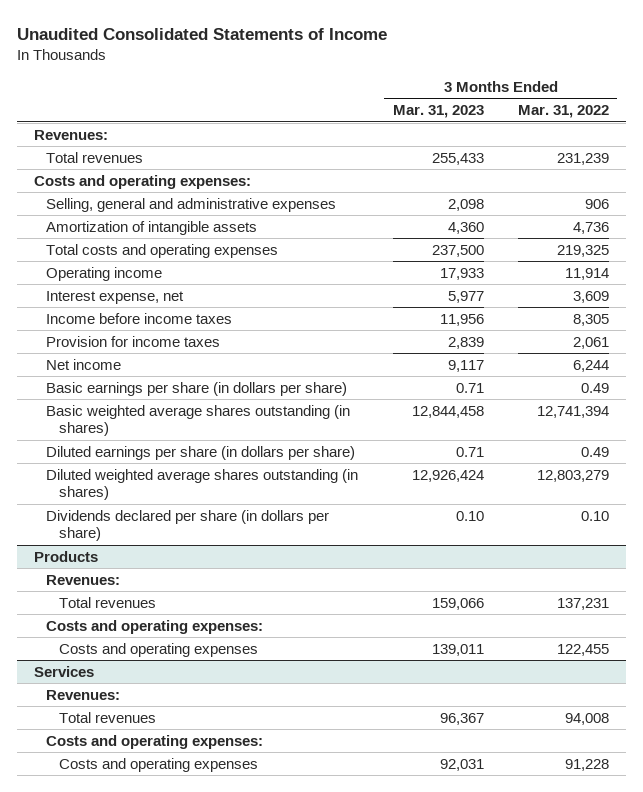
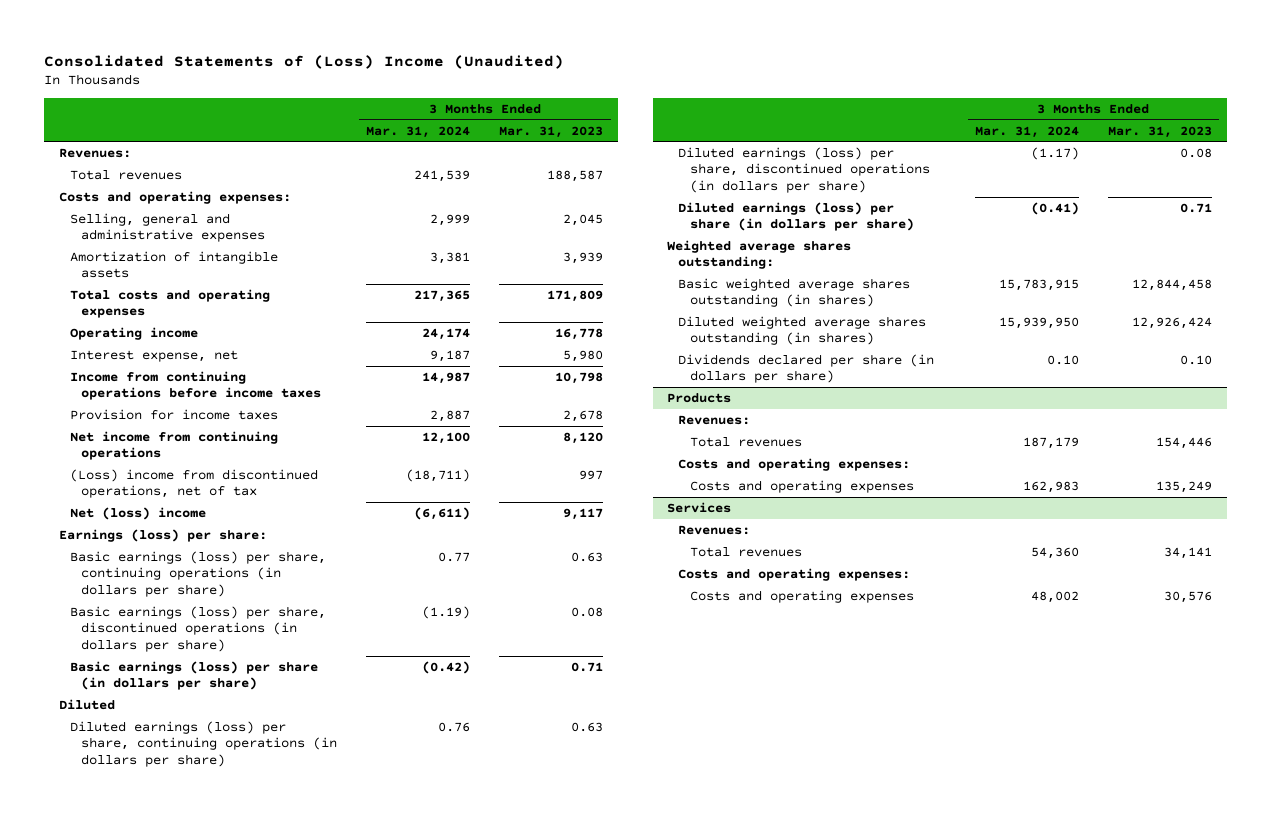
[16,28,387,41] Unaudited Consolidated Statements of Income -> [44,54,565,69] Consolidated Statements of (Loss) Income (Unaudited)
[517,105,609,119] Mar. 31, 2022 -> none
none -> [366,125,471,138] Mar. 31, 2024
[431,152,484,165] 255,433 -> [547,169,604,182] 188,587
[447,198,484,211] 2,098 -> [563,213,604,226] 2,045
[447,221,484,234] 4,360 -> [563,251,604,264] 3,939
[431,244,484,257] 237,500 -> [547,289,604,302] 171,809
[439,267,484,280] 17,933 -> [555,327,604,340] 16,778
[447,290,484,303] 5,977 -> [563,349,604,362] 5,980
[46,312,233,324] Income before income taxes -> [69,370,322,401] Income from continuing operations before income taxes
[439,313,484,326] 11,956 -> [555,371,604,384] 10,798
[447,336,484,349] 2,839 -> [563,409,604,422] 2,678
none -> [69,430,278,461] Net income from continuing operations
none -> [69,468,318,499] (Loss) income from discontinued operations, net of tax
[46,358,122,370] Net income -> [69,506,206,520] Net (loss) income
none -> [58,528,267,542] Earnings (loss) per share:
none -> [69,550,326,597] Basic earnings (loss) per share, continuing operations (in dollars per share)
none -> [69,605,326,652] Basic earnings (loss) per share, discontinued operations (in dollars per share)
[46,381,348,396] Basic earnings per share (in dollars per share) -> [69,660,318,691] Basic earnings (loss) per share (in dollars per share)
none -> [58,698,115,710] Diluted
none -> [69,720,338,767] Diluted earnings (loss) per share, continuing operations (in dollars per share)
none -> [678,146,930,193] Diluted earnings (loss) per share, discontinued operations (in dollars per share)
none -> [678,201,914,232] Diluted earnings (loss) per share (in dollars per share)
none -> [667,239,852,270] Weighted average shares outstanding:
[46,445,356,460] Diluted earnings per share (in dollars per share) -> none
[431,597,484,610] 159,066 -> [1155,436,1212,449] 154,446
[431,643,484,656] 139,011 -> [1155,480,1212,493] 135,249
[439,712,484,725] 96,367 -> [1163,546,1212,559] 34,141
[439,758,484,771] 92,031 -> [1163,590,1212,603] 30,576

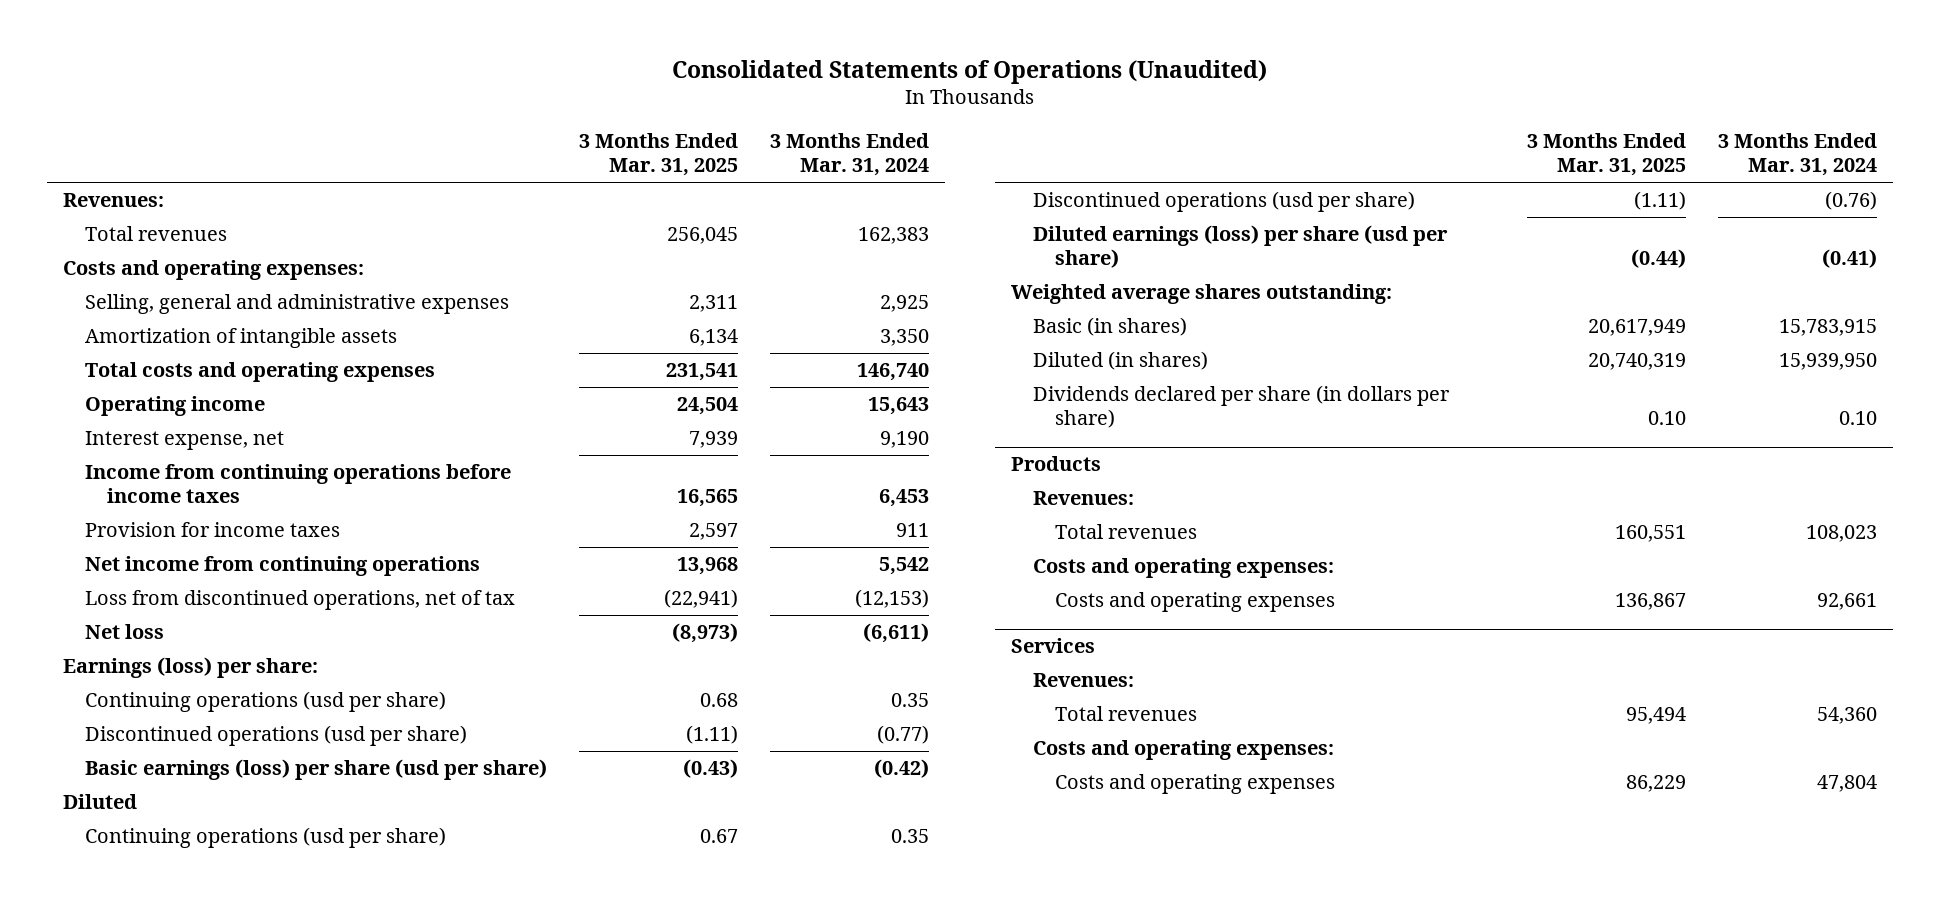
[44,54,565,69] Consolidated Statements of (Loss) Income (Unaudited) -> [671,59,1267,84] Consolidated Statements of Operations (Unaudited)
[499,125,604,138] Mar. 31, 2023 -> none
none -> [578,133,738,177] 3 Months Ended Mar. 31, 2025
[414,169,471,182] 241,539 -> [857,227,929,245] 162,383
[430,213,471,226] 2,999 -> [879,295,929,313] 2,925
[430,251,471,264] 3,381 -> [879,329,929,347] 3,350
[414,289,471,302] 217,365 -> [856,363,929,382] 146,740
[422,327,471,340] 24,174 -> [867,397,929,416] 15,643
[430,349,471,362] 9,187 -> [879,431,929,449] 9,190
[422,371,471,384] 14,987 -> [878,489,929,508] 6,453
[430,409,471,422] 2,887 -> [895,523,929,538] 911
[422,431,471,444] 12,100 -> [878,557,929,576] 5,542
[69,468,318,499] (Loss) income from discontinued operations, net of tax -> [84,590,515,611] Loss from discontinued operations, net of tax
[406,468,471,482] (18,711) -> [854,589,929,609] (12,153)
[69,506,206,520] Net (loss) income -> [84,624,164,640] Net loss
[69,550,326,597] Basic earnings (loss) per share, continuing operations (in dollars per share) -> [84,691,446,713] Continuing operations (usd per share)
[438,551,471,562] 0.77 -> [890,693,929,708] 0.35
[69,605,326,652] Basic earnings (loss) per share, discontinued operations (in dollars per share) -> [84,725,467,747] Discontinued operations (usd per share)
[422,605,471,619] (1.19) -> [876,725,929,745] (0.77)
[69,660,318,691] Basic earnings (loss) per share (in dollars per share) -> [84,759,547,781] Basic earnings (loss) per share (usd per share)
[69,720,338,767] Diluted earnings (loss) per share, continuing operations (in dollars per share) -> [84,827,446,849] Continuing operations (usd per share)
[438,721,471,732] 0.76 -> [890,829,929,844] 0.35
[678,146,930,193] Diluted earnings (loss) per share, discontinued operations (in dollars per share) -> [1032,191,1415,213] Discontinued operations (usd per share)
[1030,146,1079,160] (1.17) -> [1824,191,1877,211] (0.76)
[678,201,914,232] Diluted earnings (loss) per share (in dollars per share) -> [1032,225,1448,269] Diluted earnings (loss) per share (usd per share)
[678,277,911,308] Basic weighted average shares outstanding (in shares) -> [1032,317,1187,337] Basic (in shares)
[678,315,927,346] Diluted weighted average shares outstanding (in shares) -> [1032,351,1208,371] Diluted (in shares)
[1022,436,1079,449] 187,179 -> [1805,525,1877,543] 108,023
[1022,480,1079,493] 162,983 -> [1816,593,1877,611] 92,661
[1030,590,1079,603] 48,002 -> [1816,775,1877,793] 47,804

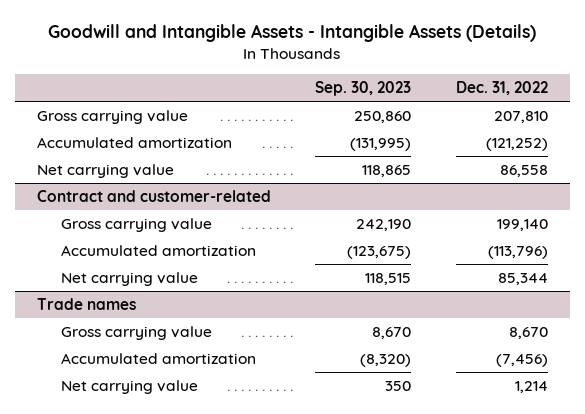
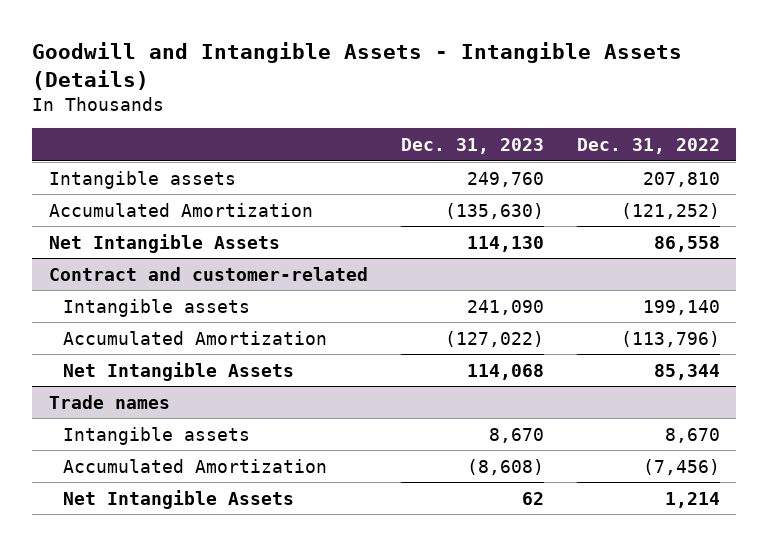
[315,81,412,97] Sep. 30, 2023 -> none
none -> [400,137,544,154] Dec. 31, 2023
[36,109,188,124] Gross carrying value -> [48,170,236,189] Intangible assets
[36,136,232,148] Accumulated amortization -> [48,202,313,217] Accumulated Amortization
[36,163,174,178] Net carrying value -> [48,233,280,253] Net Intangible Assets
[61,217,213,232] Gross carrying value -> [63,298,251,317] Intangible assets
[61,244,257,256] Accumulated amortization -> [63,330,328,345] Accumulated Amortization
[61,271,199,286] Net carrying value -> [63,361,295,381] Net Intangible Assets
[61,325,213,340] Gross carrying value -> [63,426,251,445] Intangible assets
[61,352,257,364] Accumulated amortization -> [63,458,328,473] Accumulated Amortization
[61,379,199,394] Net carrying value -> [63,489,295,509] Net Intangible Assets

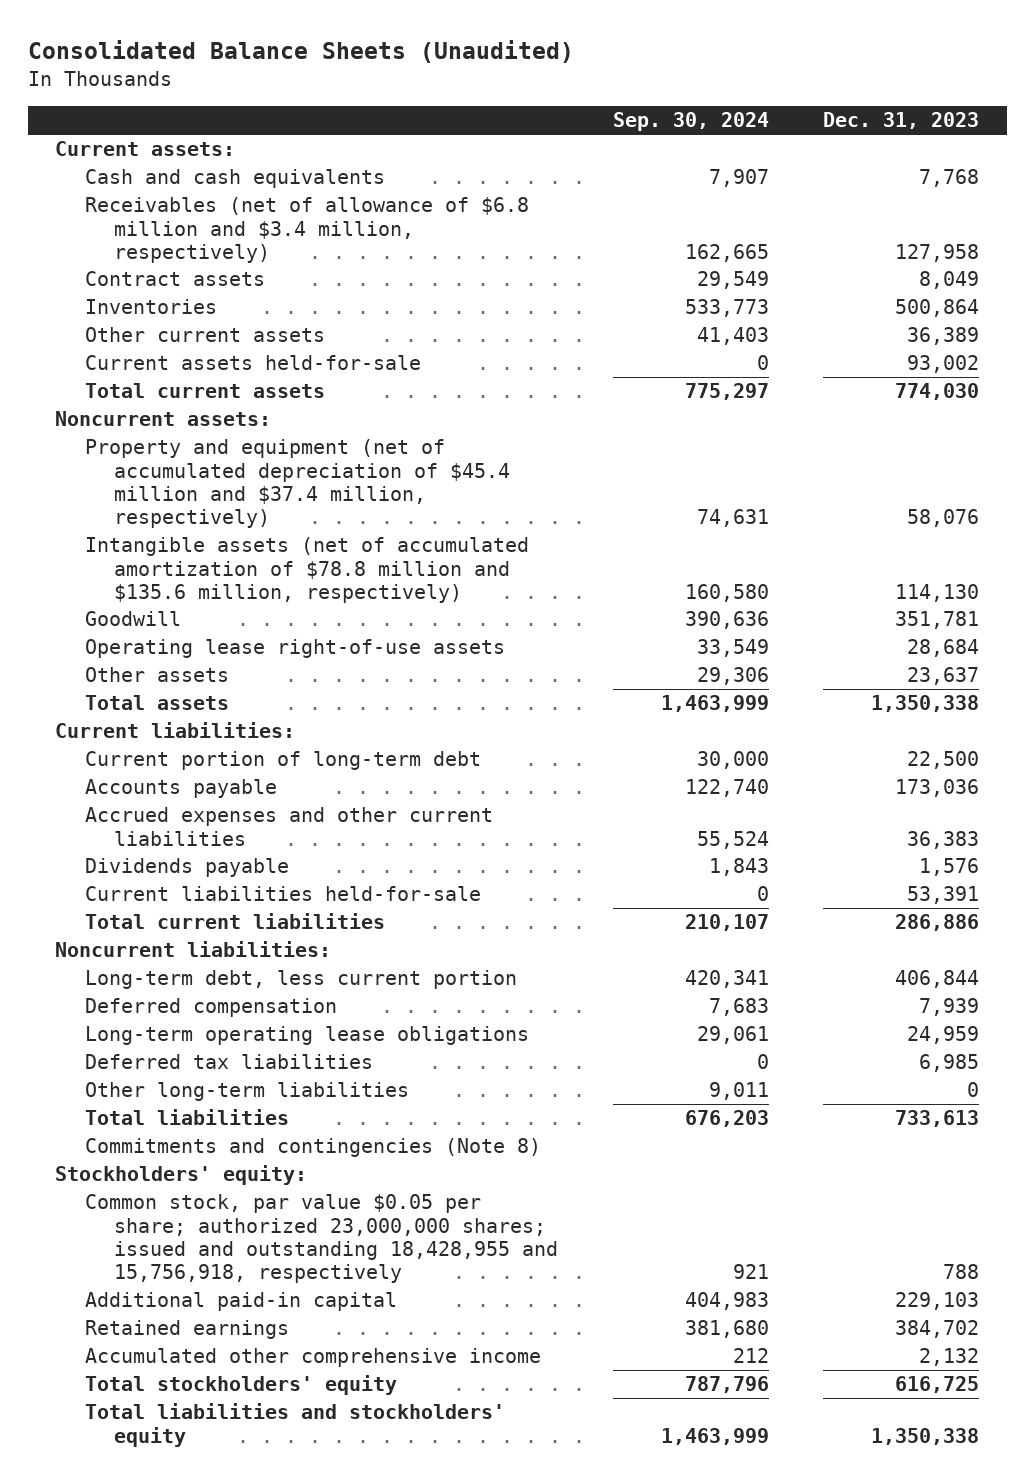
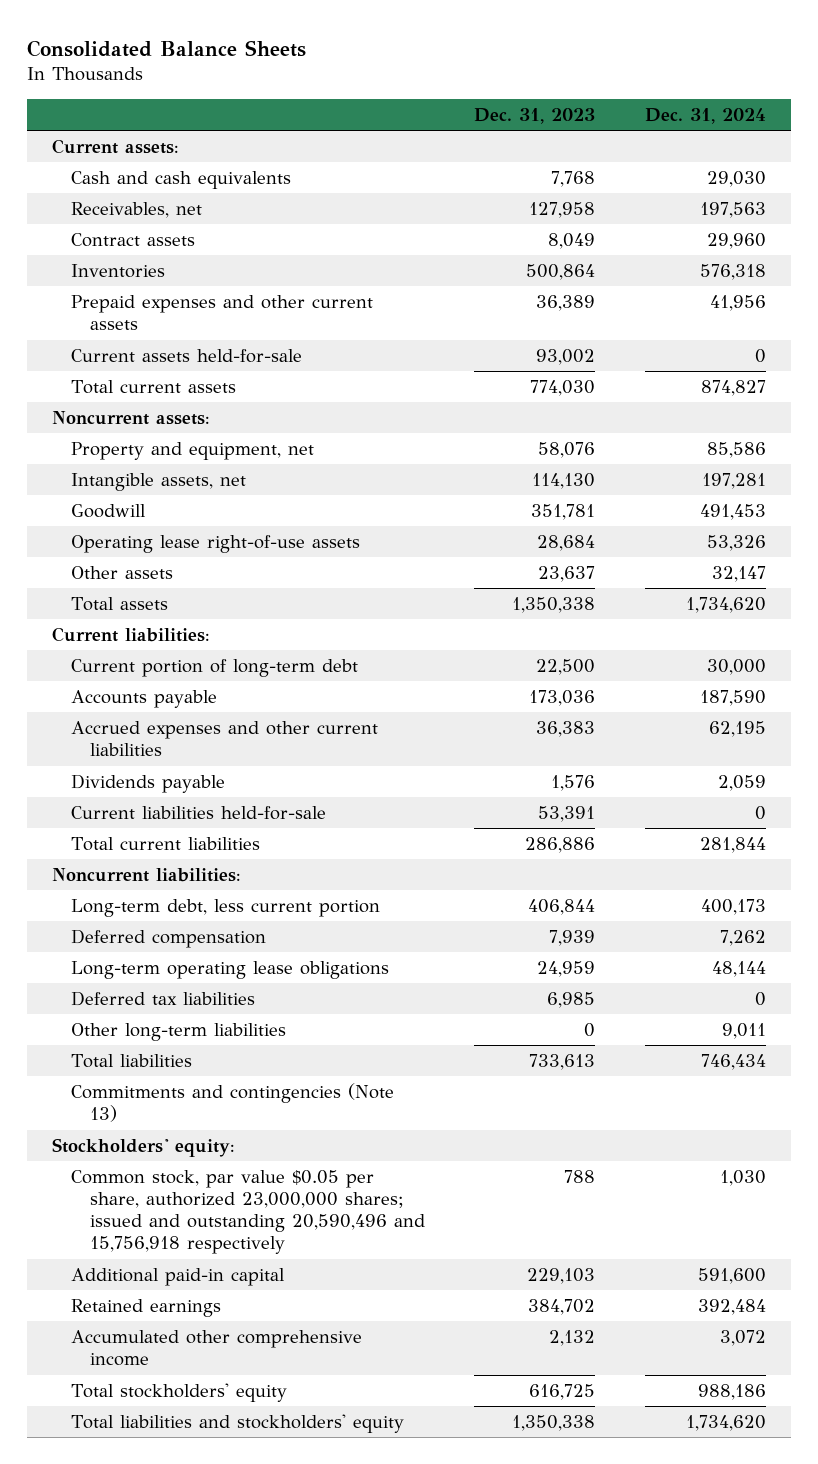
[27,39,574,63] Consolidated Balance Sheets (Unaudited) -> [27,39,307,57] Consolidated Balance Sheets
[612,112,769,132] Sep. 30, 2024 -> none
none -> [645,107,767,124] Dec. 31, 2024
[84,197,529,263] Receivables (net of allowance of $6.8 million and $3.4 million, respectively) -> [70,202,202,219] Receivables, net
[84,327,325,343] Other current assets -> [70,295,373,331] Prepaid expenses and other current assets
[84,439,511,528] Property and equipment (net of accumulated depreciation of $45.4 million and $37.4 million, respectively) -> [70,442,314,461] Property and equipment, net
[84,537,529,603] Intangible assets (net of accumulated amortization of $78.8 million and $135.6 million, respectively) -> [70,473,246,492] Intangible assets, net
[84,1138,541,1158] Commitments and contingencies (Note 8) -> [70,1083,394,1123] Commitments and contingencies (Note 13)
[84,1194,559,1283] Common stock, par value $0.05 per share; authorized 23,000,000 shares; issued and outstanding 18,428,955 and 15,756,918, respectively -> [70,1170,425,1255] Common stock, par value $0.05 per share, authorized 23,000,000 shares; issued and outstanding 20,590,496 and 15,756,918 respectively

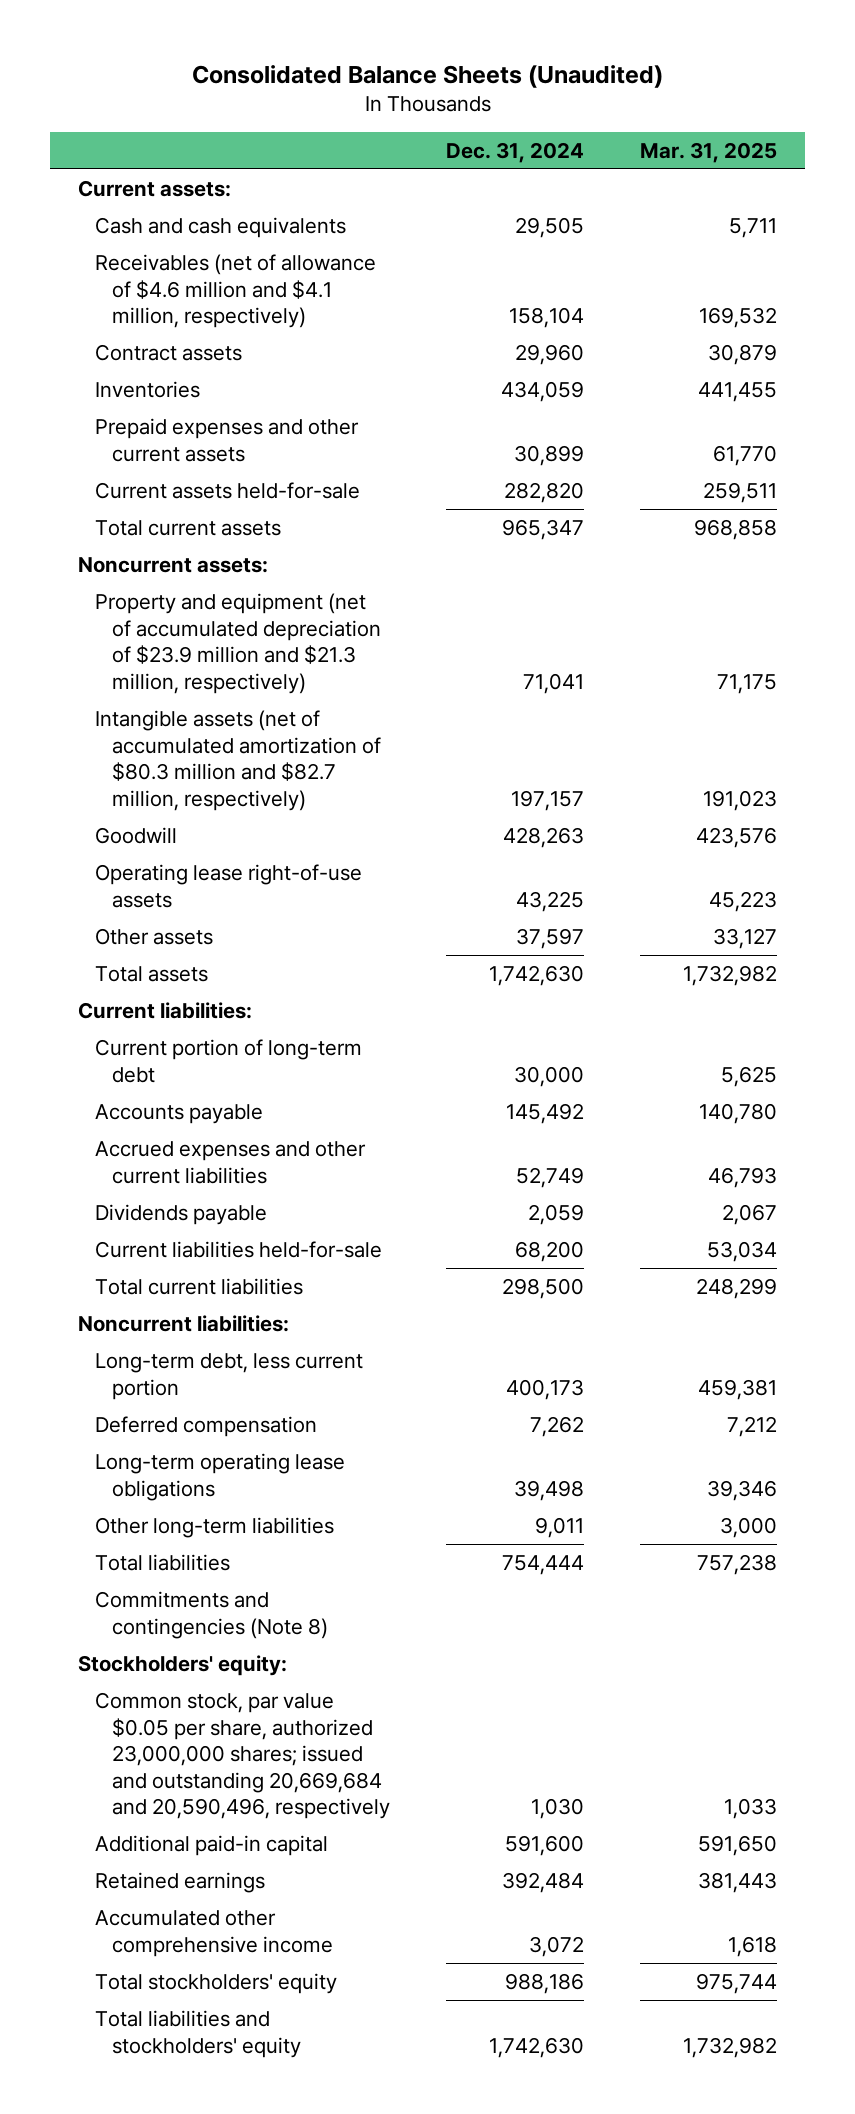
[27,39,307,57] Consolidated Balance Sheets -> [191,64,663,88] Consolidated Balance Sheets (Unaudited)
[474,107,596,124] Dec. 31, 2023 -> none
none -> [640,141,778,163] Mar. 31, 2025
[707,171,767,188] 29,030 -> [515,217,585,239] 29,505
[70,202,202,219] Receivables, net -> [95,254,377,329] Receivables (net of allowance of $4.6 million and $4.1 million, respectively)
[700,202,767,219] 197,563 -> [509,307,585,329] 158,104
[700,264,767,281] 576,318 -> [501,381,585,403] 434,059
[710,295,767,312] 41,956 -> [514,444,585,466] 30,899
[755,349,767,364] 0 -> [504,482,585,504] 282,820
[701,380,767,397] 874,827 -> [502,519,585,541] 965,347
[70,442,314,461] Property and equipment, net -> [95,593,382,694] Property and equipment (net of accumulated depreciation of $23.9 million and $21.3 million, respectively)
[707,442,767,459] 85,586 -> [523,672,585,694] 71,041
[70,473,246,492] Intangible assets, net -> [95,710,382,811] Intangible assets (net of accumulated amortization of $80.3 million and $82.7 million, respectively)
[702,473,767,490] 197,281 -> [511,789,585,811] 197,157
[700,504,767,521] 491,453 -> [503,827,585,849] 428,263
[707,535,767,552] 53,326 -> [516,890,585,912] 43,225
[712,566,767,583] 32,147 -> [516,928,585,950] 37,597
[686,597,767,614] 1,734,620 -> [489,965,585,987] 1,742,630
[700,690,767,707] 187,590 -> [506,1103,585,1125] 145,492
[709,721,767,738] 62,195 -> [516,1166,585,1188] 52,749
[755,806,767,821] 0 -> [515,1241,585,1263] 68,200
[700,837,767,854] 281,844 -> [502,1278,585,1300] 298,500
[70,991,255,1007] Deferred tax liabilities -> none
[712,961,767,978] 48,144 -> [514,1479,585,1501] 39,498
[701,1054,767,1071] 746,434 -> [502,1555,585,1576] 754,444
[70,1083,394,1123] Commitments and contingencies (Note 13) -> [95,1591,329,1639] Commitments and contingencies (Note 8)
[70,1170,425,1255] Common stock, par value $0.05 per share, authorized 23,000,000 shares; issued and outstanding 20,590,496 and 15,756,918 respectively -> [95,1692,391,1820] Common stock, par value $0.05 per share, authorized 23,000,000 shares; issued and outstanding 20,669,684 and 20,590,496, respectively
[686,1415,767,1432] 1,734,620 -> [489,2036,585,2058] 1,742,630

